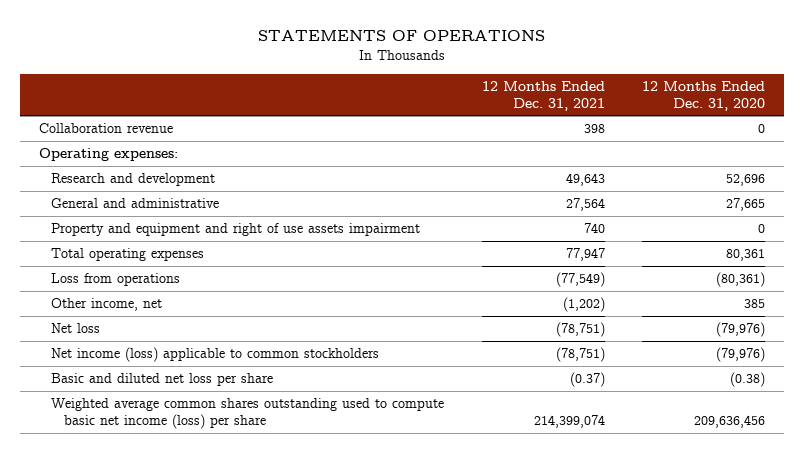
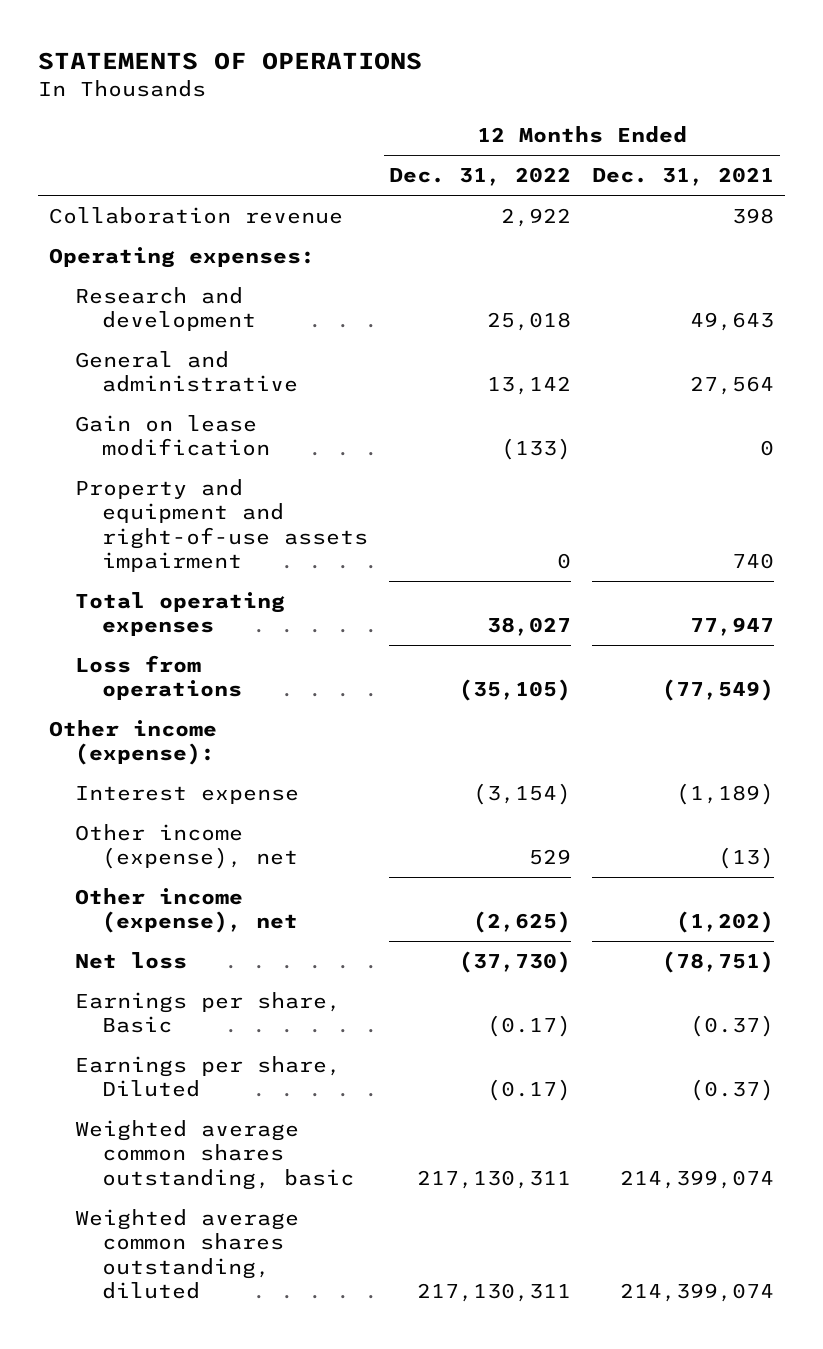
[641,81,765,111] 12 Months Ended Dec. 31, 2020 -> none
none -> [389,167,572,187] Dec. 31, 2022
none -> [75,414,270,457] Gain on lease modification
[51,223,421,237] Property and equipment and right of use assets impairment -> [75,478,368,573] Property and equipment and right-of-use assets impairment
none -> [48,719,217,766] Other income (expense):
none -> [75,785,300,804] Interest expense
[51,298,163,312] Other income, net -> [75,823,298,870] Other income (expense), net
[562,297,605,313] (1,202) -> [718,847,775,870] (13)
none -> [75,887,298,934] Other income (expense), net
[51,347,380,363] Net income (loss) applicable to common stockholders -> none
[51,373,274,387] Basic and diluted net loss per share -> none
none -> [75,991,342,1034] Earnings per share, Basic
none -> [75,1055,342,1098] Earnings per share, Diluted
[51,398,445,429] Weighted average common shares outstanding used to compute basic net income (loss) per share -> [75,1119,354,1190] Weighted average common shares outstanding, basic
none -> [75,1208,300,1300] Weighted average common shares outstanding, diluted

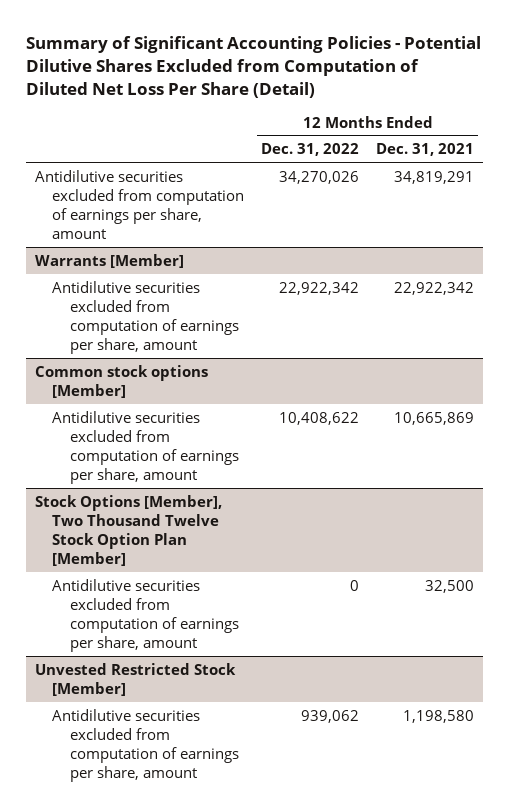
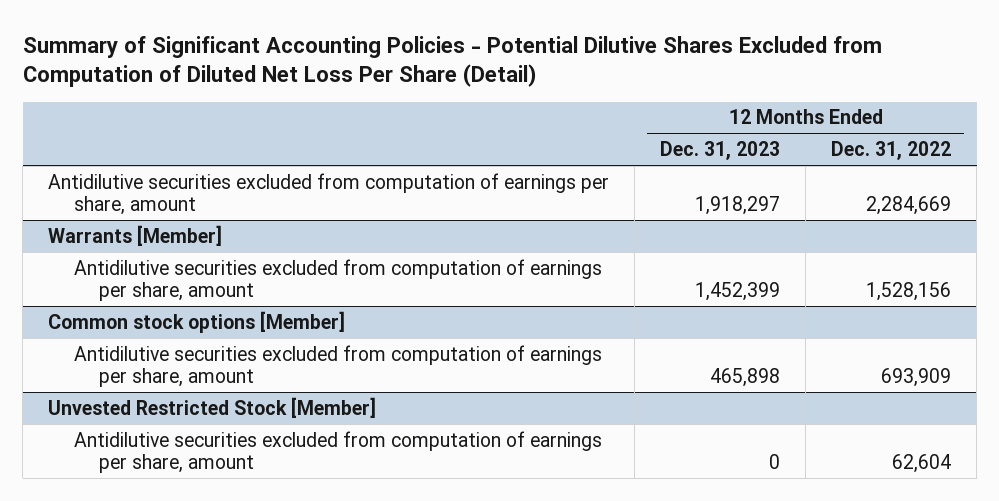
[376,143,475,157] Dec. 31, 2021 -> none
none -> [660,141,781,161] Dec. 31, 2023
[279,170,360,184] 34,270,026 -> [866,196,952,216] 2,284,669
[279,281,360,295] 22,922,342 -> [866,282,952,302] 1,528,156
[34,494,222,566] Stock Options [Member], Two Thousand Twelve Stock Option Plan [Member] -> none
[52,578,239,652] Antidilutive securities excluded from computation of earnings per share, amount -> none
[279,411,360,425] 10,408,622 -> [881,368,952,388] 693,909
[301,709,360,723] 939,062 -> [892,454,952,474] 62,604

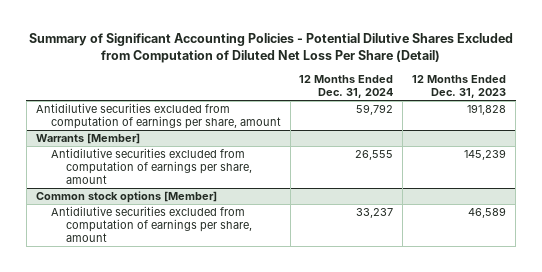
[831,141,952,161] Dec. 31, 2022 -> none
none -> [299,75,394,99] 12 Months Ended Dec. 31, 2024
[695,196,781,216] 1,918,297 -> [467,103,507,115] 191,828
[695,282,781,302] 1,452,399 -> [464,148,507,160] 145,239
[48,396,377,418] Unvested Restricted Stock [Member] -> none
[73,430,602,474] Antidilutive securities excluded from computation of earnings per share, amount -> none
[710,368,781,388] 465,898 -> [468,206,507,218] 46,589

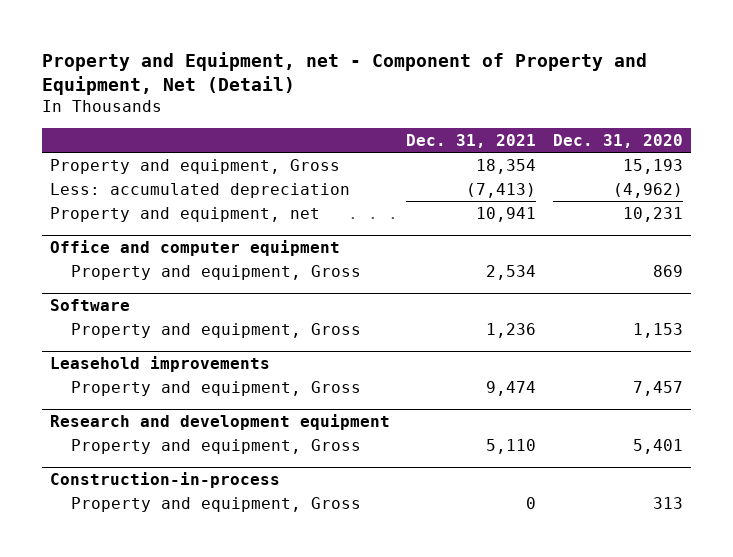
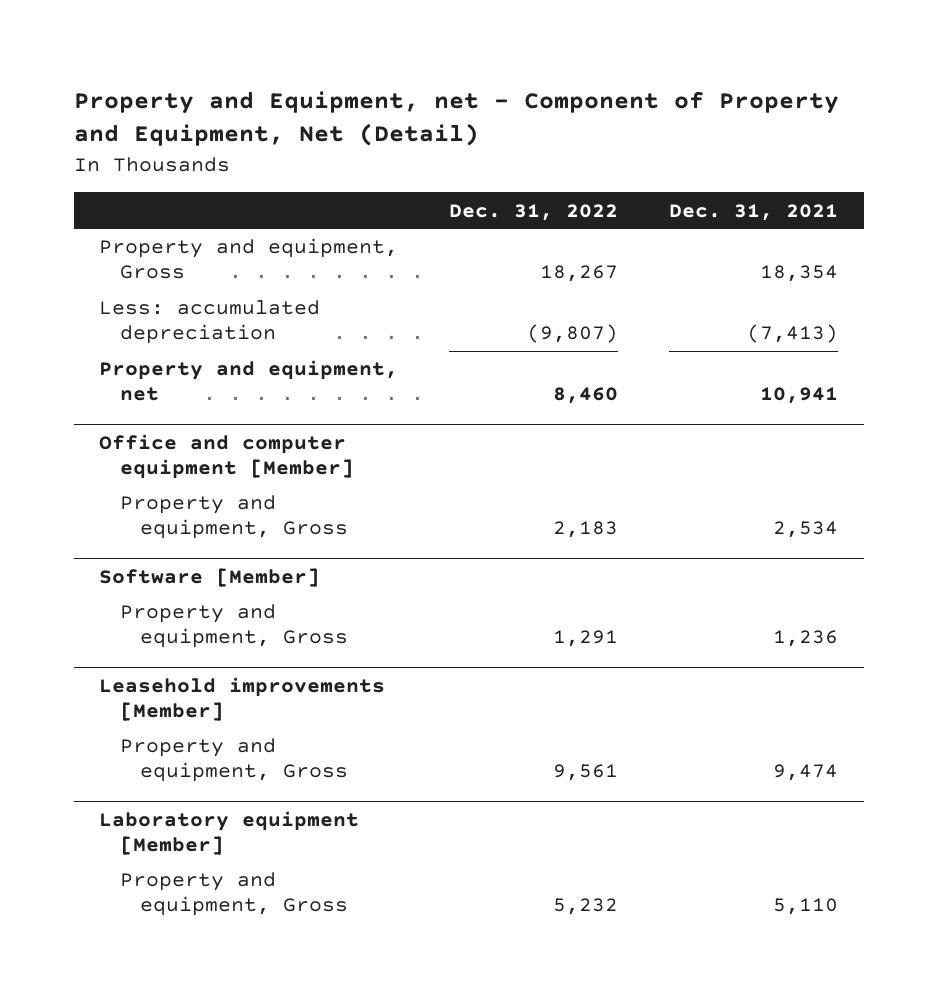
[552,133,683,148] Dec. 31, 2020 -> none
none -> [449,203,619,221] Dec. 31, 2022
[50,240,341,257] Office and computer equipment -> [99,433,354,479] Office and computer equipment [Member]
[50,299,131,312] Software -> [99,567,321,587] Software [Member]
[50,356,271,373] Leasehold improvements -> [99,676,386,721] Leasehold improvements [Member]
[50,414,391,431] Research and development equipment -> none
none -> [99,810,360,855] Laboratory equipment [Member]
[50,472,281,489] Construction-in-process -> none
[71,496,362,512] Property and equipment, Gross -> none

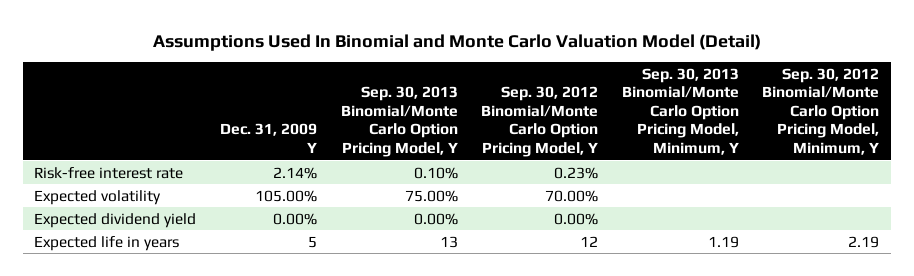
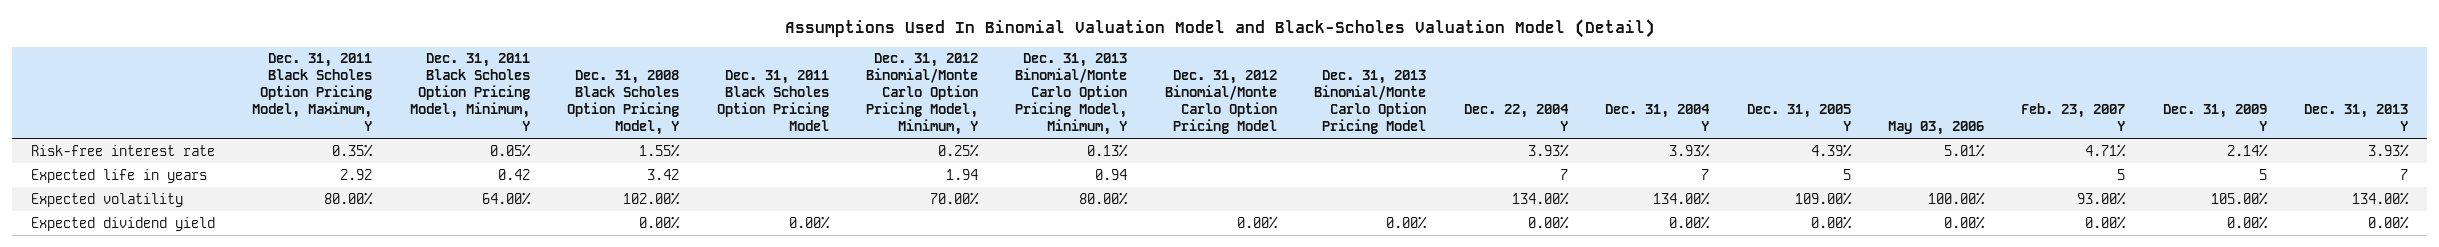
[152,33,761,51] Assumptions Used In Binomial and Monte Carlo Valuation Model (Detail) -> [784,19,1655,39] Assumptions Used In Binomial Valuation Model and Black-Scholes Valuation Model (Detail)
[340,86,458,158] Sep. 30, 2013 Binomial/Monte Carlo Option Pricing Model, Y -> none
[481,86,599,158] Sep. 30, 2012 Binomial/Monte Carlo Option Pricing Model, Y -> none
[621,67,739,156] Sep. 30, 2013 Binomial/Monte Carlo Option Pricing Model, Minimum, Y -> none
[762,67,880,156] Sep. 30, 2012 Binomial/Monte Carlo Option Pricing Model, Minimum, Y -> none
none -> [252,53,373,131] Dec. 31, 2011 Black Scholes Option Pricing Model, Maximum, Y
none -> [409,53,530,131] Dec. 31, 2011 Black Scholes Option Pricing Model, Minimum, Y
none -> [567,70,680,135] Dec. 31, 2008 Black Scholes Option Pricing Model, Y
none -> [716,70,829,131] Dec. 31, 2011 Black Scholes Option Pricing Model
none -> [866,53,979,135] Dec. 31, 2012 Binomial/Monte Carlo Option Pricing Model, Minimum, Y
none -> [1015,53,1128,135] Dec. 31, 2013 Binomial/Monte Carlo Option Pricing Model, Minimum, Y
none -> [1164,70,1277,134] Dec. 31, 2012 Binomial/Monte Carlo Option Pricing Model
none -> [1314,70,1427,134] Dec. 31, 2013 Binomial/Monte Carlo Option Pricing Model
none -> [1463,103,1569,131] Dec. 22, 2004 Y
none -> [1605,103,1711,131] Dec. 31, 2004 Y
none -> [1746,103,1851,131] Dec. 31, 2005 Y
none -> [1887,120,1984,135] May 03, 2006
none -> [2021,102,2126,131] Feb. 23, 2007 Y
none -> [2304,103,2409,131] Dec. 31, 2013 Y
[34,235,180,251] Expected life in years -> [31,168,208,183] Expected life in years

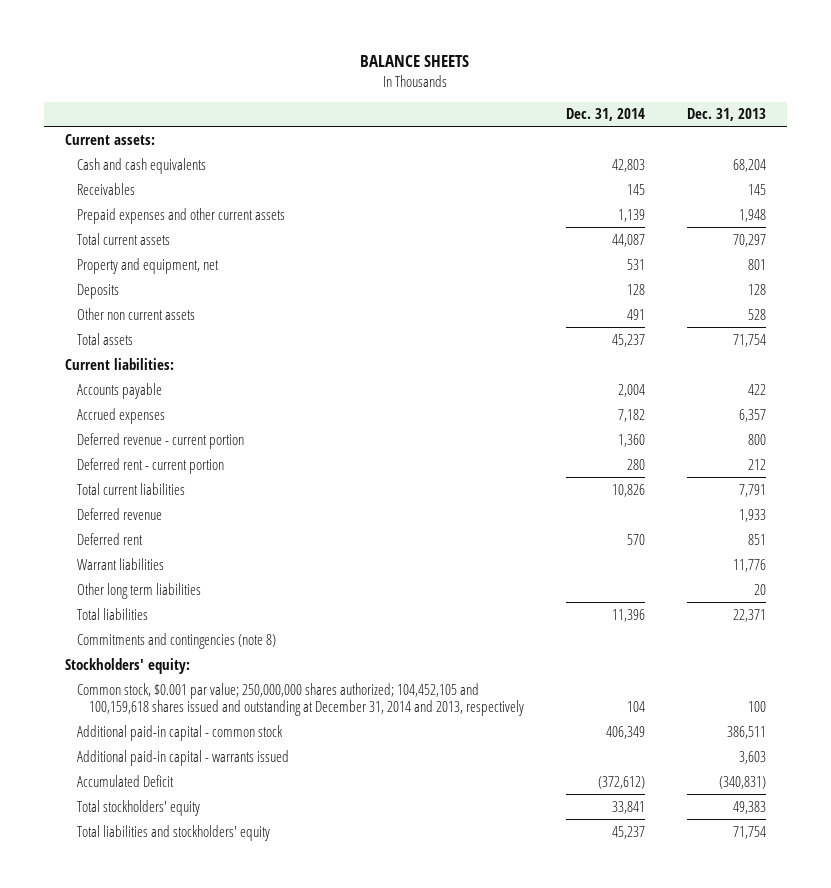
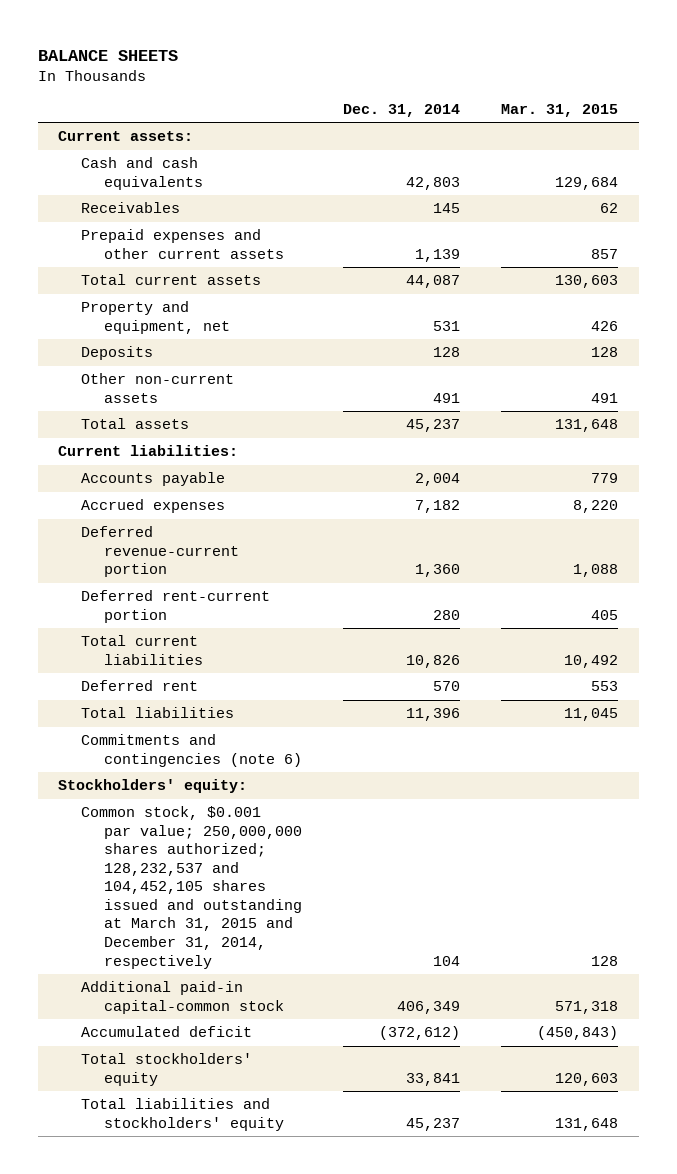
[686,108,766,122] Dec. 31, 2013 -> none
none -> [501,103,619,117] Mar. 31, 2015
[77,307,196,320] Other non current assets -> [80,373,234,403] Other non-current assets
[77,432,245,449] Deferred revenue - current portion -> [80,526,239,578] Deferred revenue-current portion
[77,457,225,474] Deferred rent - current portion -> [80,590,270,623] Deferred rent-current portion
[77,507,163,520] Deferred revenue -> none
[77,557,165,570] Warrant liabilities -> none
[77,582,202,599] Other long term liabilities -> none
[77,632,277,649] Commitments and contingencies (note 8) -> [80,734,302,767] Commitments and contingencies (note 6)
[77,749,290,766] Additional paid-in capital - warrants issued -> none
[77,682,524,716] Common stock, $0.001 par value; 250,000,000 shares authorized; 104,452,105 and 100,159,618 shares issued and outstanding at December 31, 2014 and 2013, respectively -> [80,806,302,969] Common stock, $0.001 par value; 250,000,000 shares authorized; 128,232,537 and 104,452,105 shares issued and outstanding at March 31, 2015 and December 31, 2014, respectively
[77,724,284,741] Additional paid-in capital - common stock -> [80,981,284,1014] Additional paid-in capital-common stock
[77,774,175,787] Accumulated Deficit -> [80,1026,252,1038] Accumulated deficit

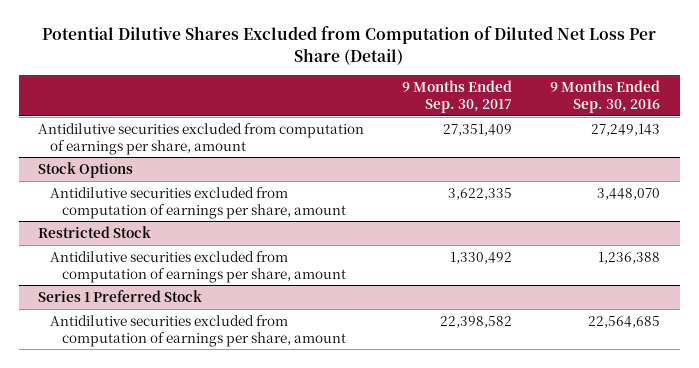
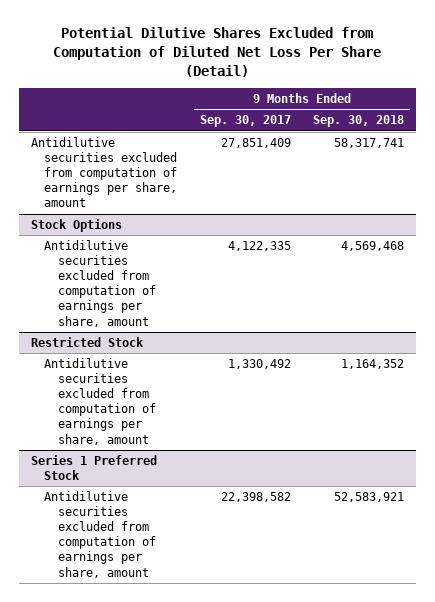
[550,79,661,113] 9 Months Ended Sep. 30, 2016 -> none
none -> [313,115,405,128] Sep. 30, 2018
[443,123,513,136] 27,351,409 -> [220,138,291,149] 27,851,409
[448,187,513,200] 3,622,335 -> [227,241,291,252] 4,122,335

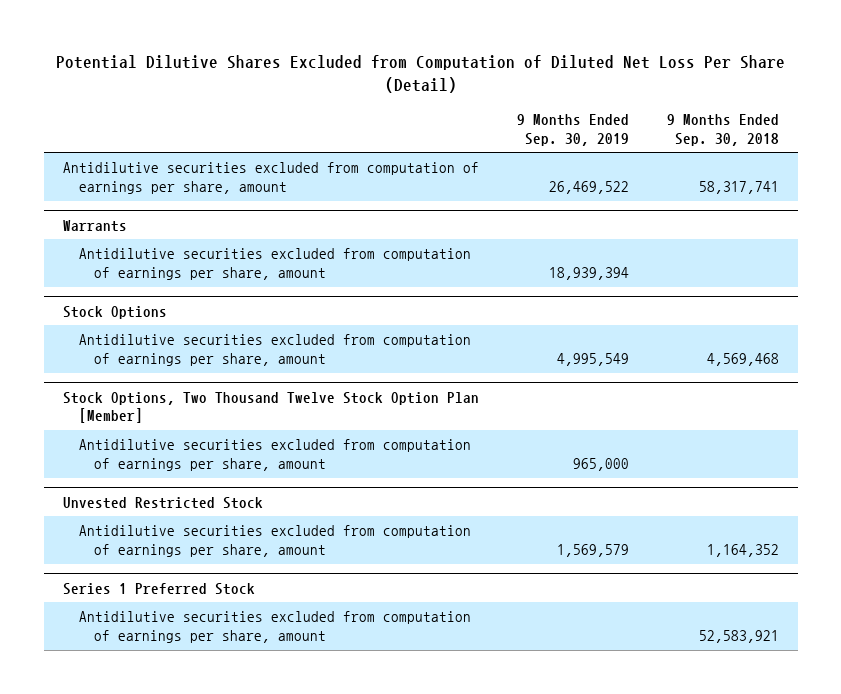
[199,115,291,128] Sep. 30, 2017 -> none
none -> [516,113,629,146] 9 Months Ended Sep. 30, 2019
none -> [62,219,127,232] Warrants
none -> [78,248,471,281] Antidilutive securities excluded from computation of earnings per share, amount
none -> [62,391,479,424] Stock Options, Two Thousand Twelve Stock Option Plan [Member]
none -> [78,439,471,472] Antidilutive securities excluded from computation of earnings per share, amount
[30,337,144,348] Restricted Stock -> [62,496,263,509] Unvested Restricted Stock

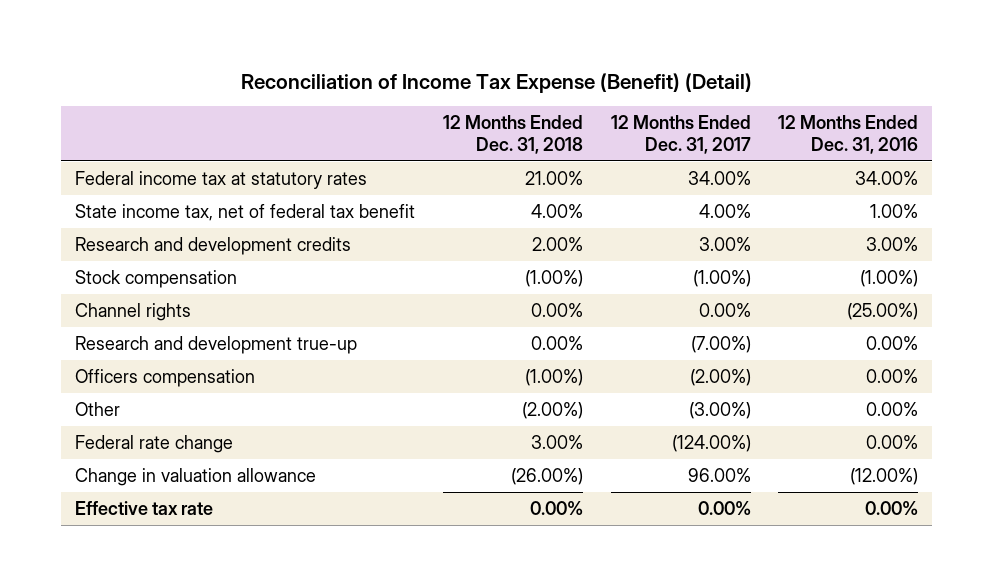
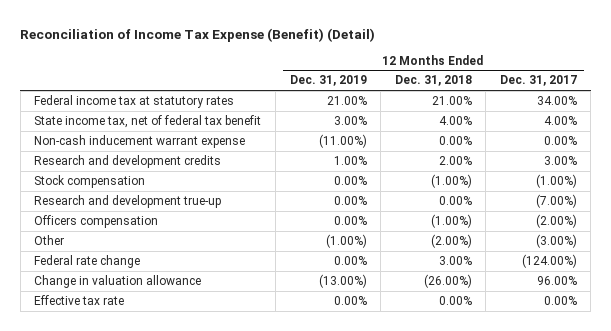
[778,115,919,154] 12 Months Ended Dec. 31, 2016 -> none
none -> [289,75,367,87] Dec. 31, 2019
none -> [34,135,246,149] Non-cash inducement warrant expense
[74,302,191,321] Channel rights -> none

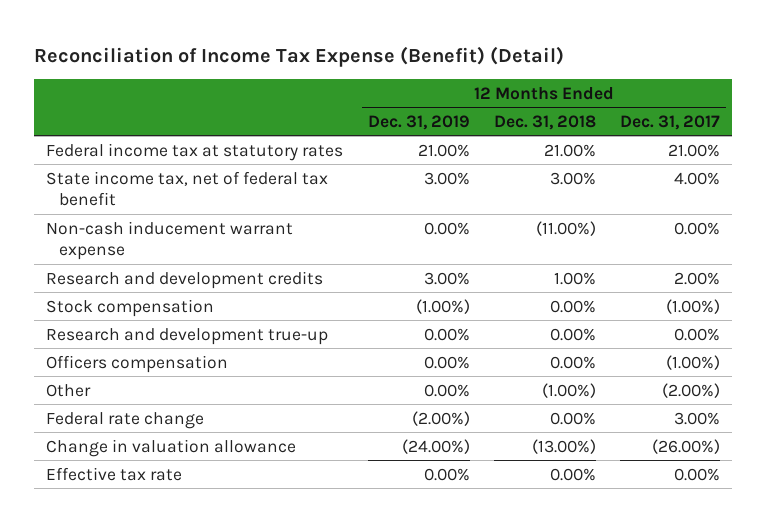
[536,96,577,106] 34.00% -> [668,143,721,157] 21.00%
[438,116,472,126] 4.00% -> [549,171,596,185] 3.00%
[318,134,367,149] (11.00%) -> [423,221,470,235] 0.00%
[438,136,472,146] 0.00% -> [535,220,596,236] (11.00%)
[333,156,367,166] 1.00% -> [423,271,470,285] 3.00%
[438,156,472,166] 2.00% -> [553,271,596,285] 1.00%
[543,156,577,166] 3.00% -> [674,271,721,285] 2.00%
[333,176,367,186] 0.00% -> [415,298,470,314] (1.00%)
[430,174,472,189] (1.00%) -> [549,299,596,313] 0.00%
[535,194,577,209] (7.00%) -> [674,327,721,341] 0.00%
[430,214,472,229] (1.00%) -> [549,355,596,369] 0.00%
[535,214,577,229] (2.00%) -> [666,354,721,370] (1.00%)
[325,234,367,249] (1.00%) -> [423,383,470,397] 0.00%
[430,234,472,249] (2.00%) -> [541,382,596,398] (1.00%)
[535,234,577,249] (3.00%) -> [662,382,721,398] (2.00%)
[333,256,367,266] 0.00% -> [411,410,470,426] (2.00%)
[438,256,472,266] 3.00% -> [549,411,596,425] 0.00%
[521,254,577,269] (124.00%) -> [674,411,721,425] 3.00%
[318,274,367,289] (13.00%) -> [401,438,470,454] (24.00%)
[423,274,472,289] (26.00%) -> [531,438,596,454] (13.00%)
[536,276,577,286] 96.00% -> [652,438,721,454] (26.00%)

